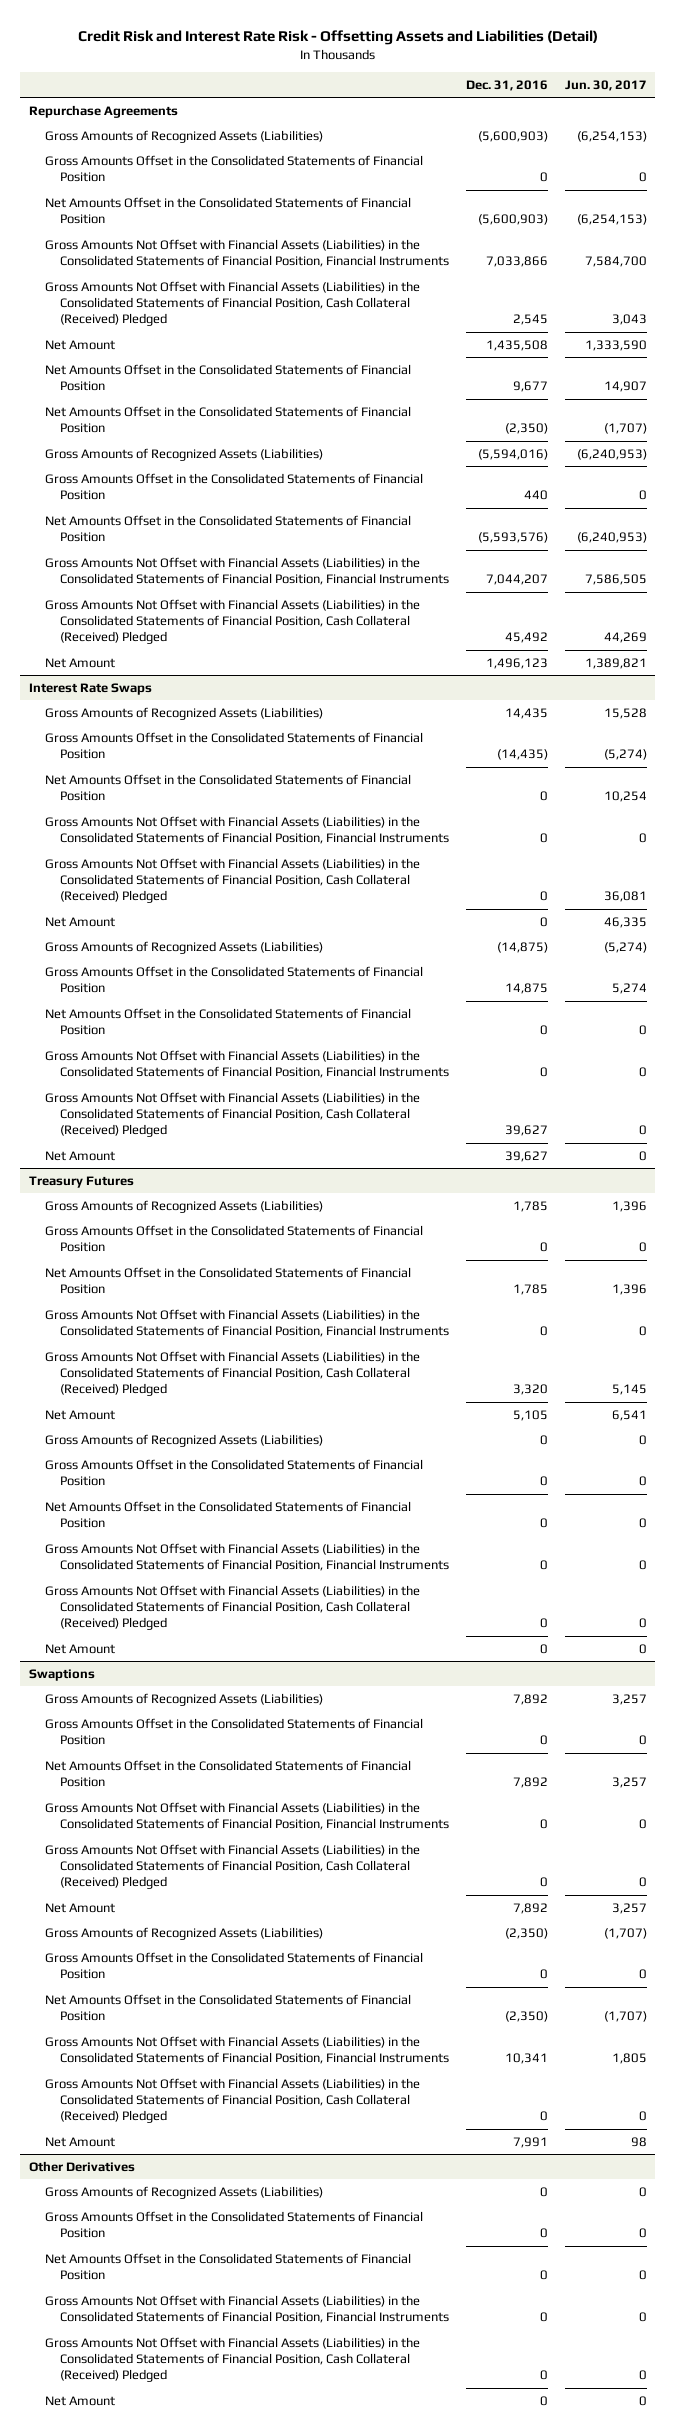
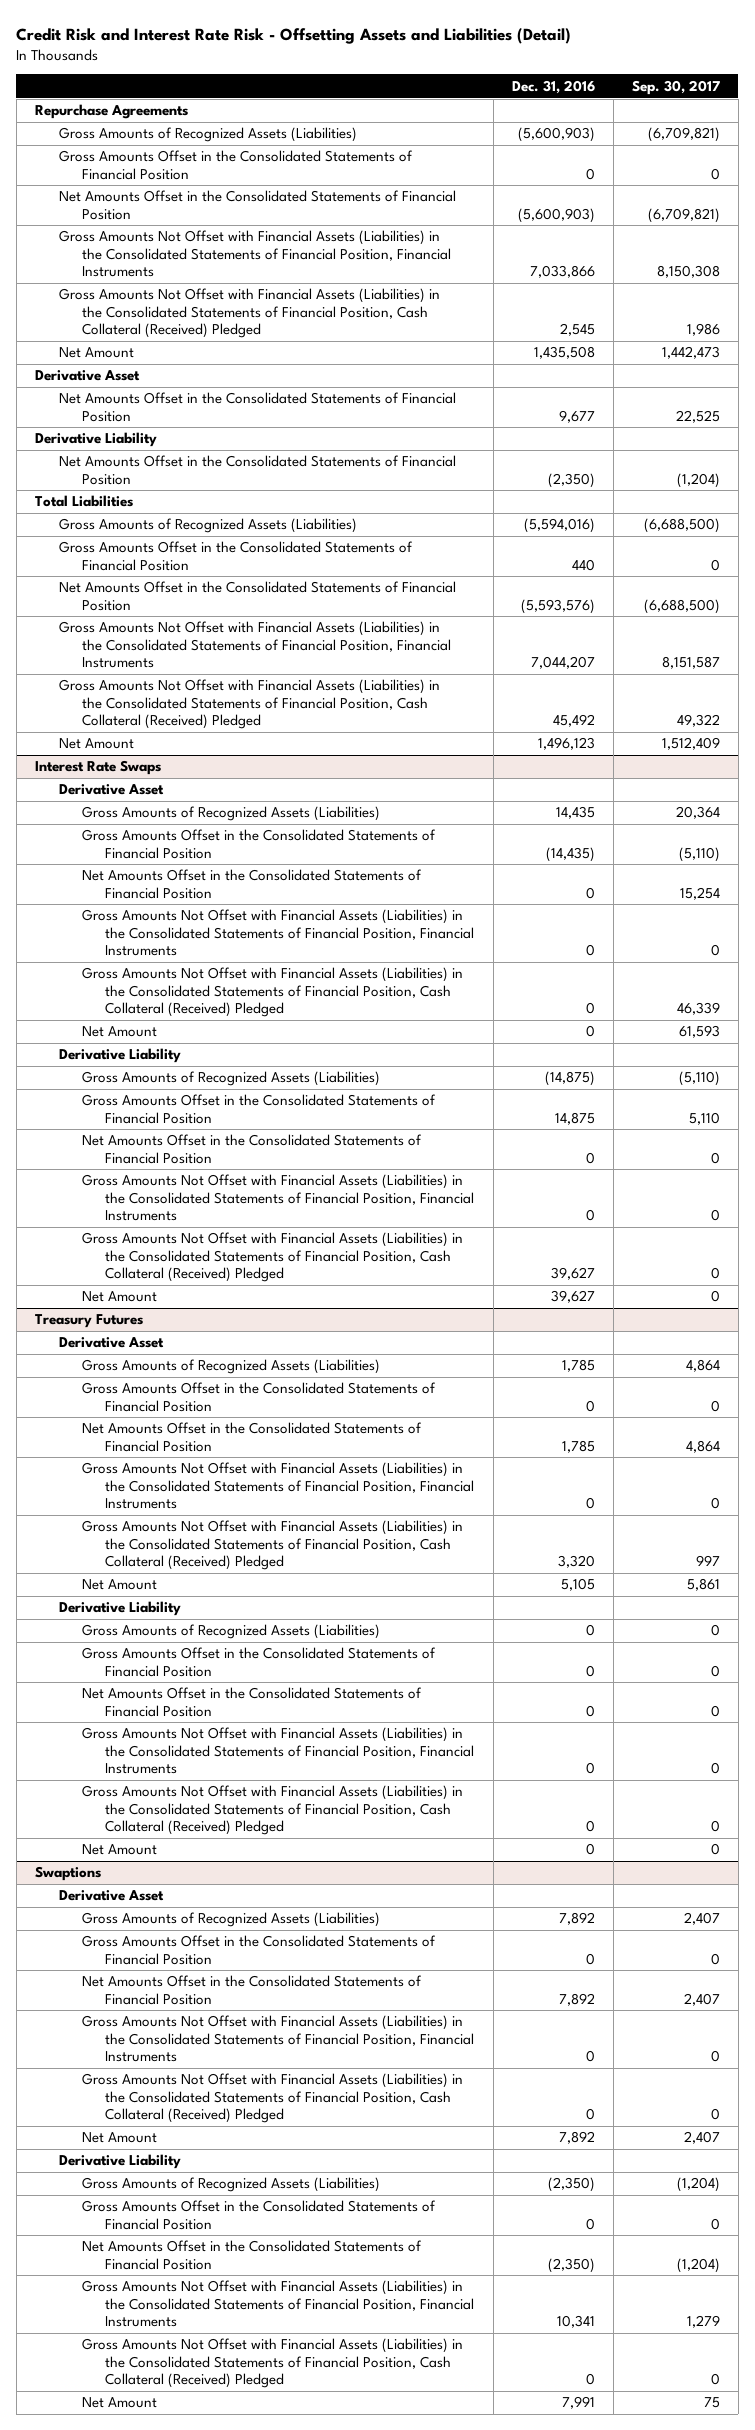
[565,79,648,91] Jun. 30, 2017 -> none
none -> [631,79,720,95] Sep. 30, 2017
none -> [35,370,141,382] Derivative Asset
none -> [35,432,158,448] Derivative Liability
none -> [35,495,134,508] Total Liabilities
none -> [58,784,164,796] Derivative Asset
none -> [58,1048,181,1064] Derivative Liability
none -> [58,1337,164,1349] Derivative Asset
none -> [58,1601,181,1617] Derivative Liability
none -> [58,1890,164,1902] Derivative Asset
none -> [58,2154,181,2170] Derivative Liability
[28,2161,135,2173] Other Derivatives -> none
[44,2186,323,2200] Gross Amounts of Recognized Assets (Liabilities) -> none
[44,2211,423,2239] Gross Amounts Offset in the Consolidated Statements of Financial Position -> none
[44,2253,411,2281] Net Amounts Offset in the Consolidated Statements of Financial Position -> none
[44,2295,450,2324] Gross Amounts Not Offset with Financial Assets (Liabilities) in the Consolidated Statements of Financial Position, Financial Instruments -> none
[44,2337,420,2383] Gross Amounts Not Offset with Financial Assets (Liabilities) in the Consolidated Statements of Financial Position, Cash Collateral (Received) Pledged -> none
[44,2396,115,2407] Net Amount -> none

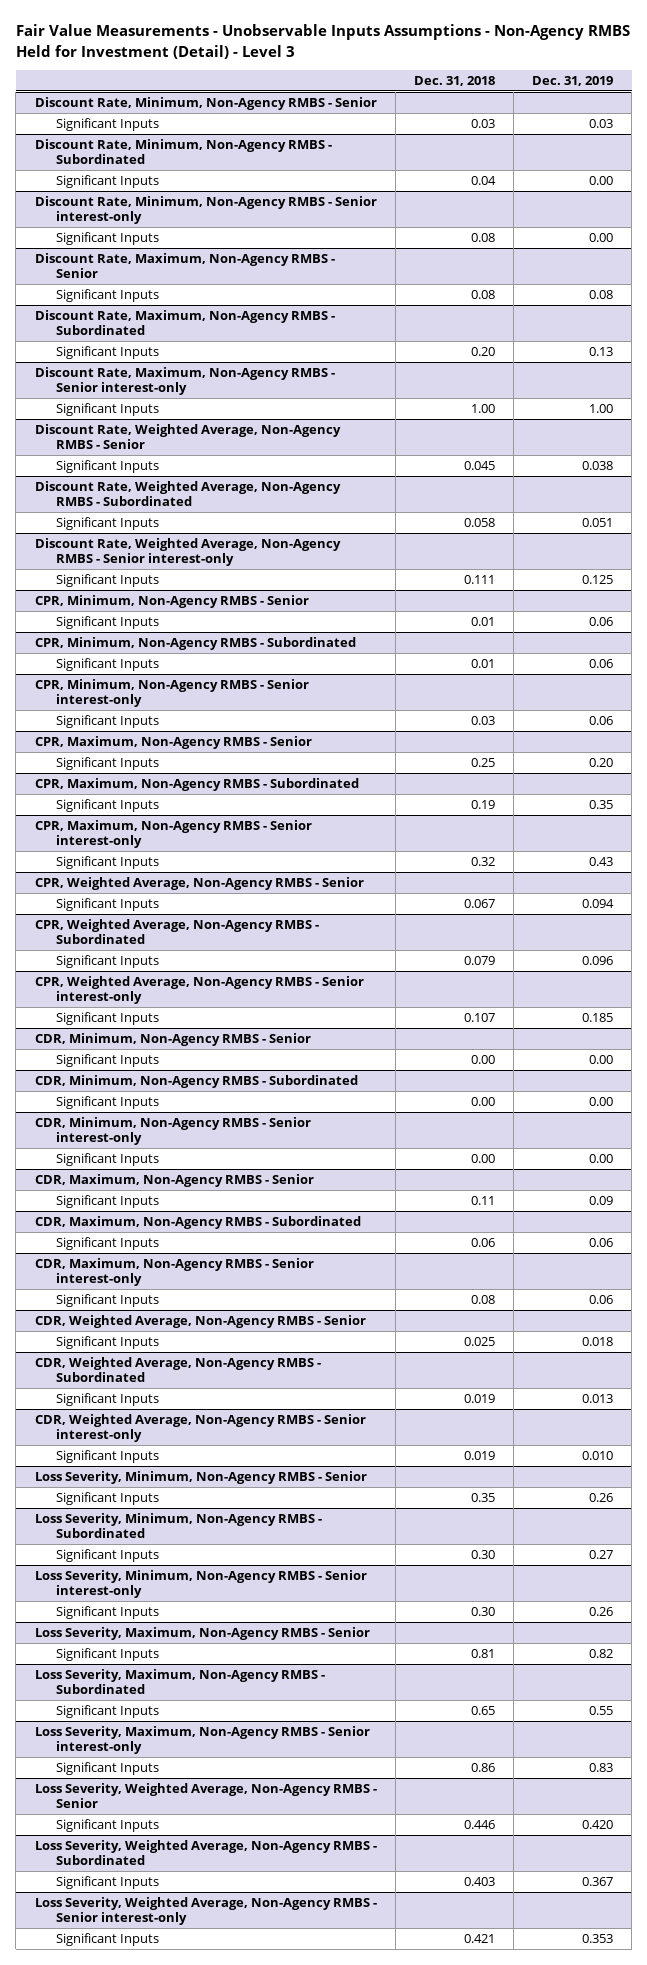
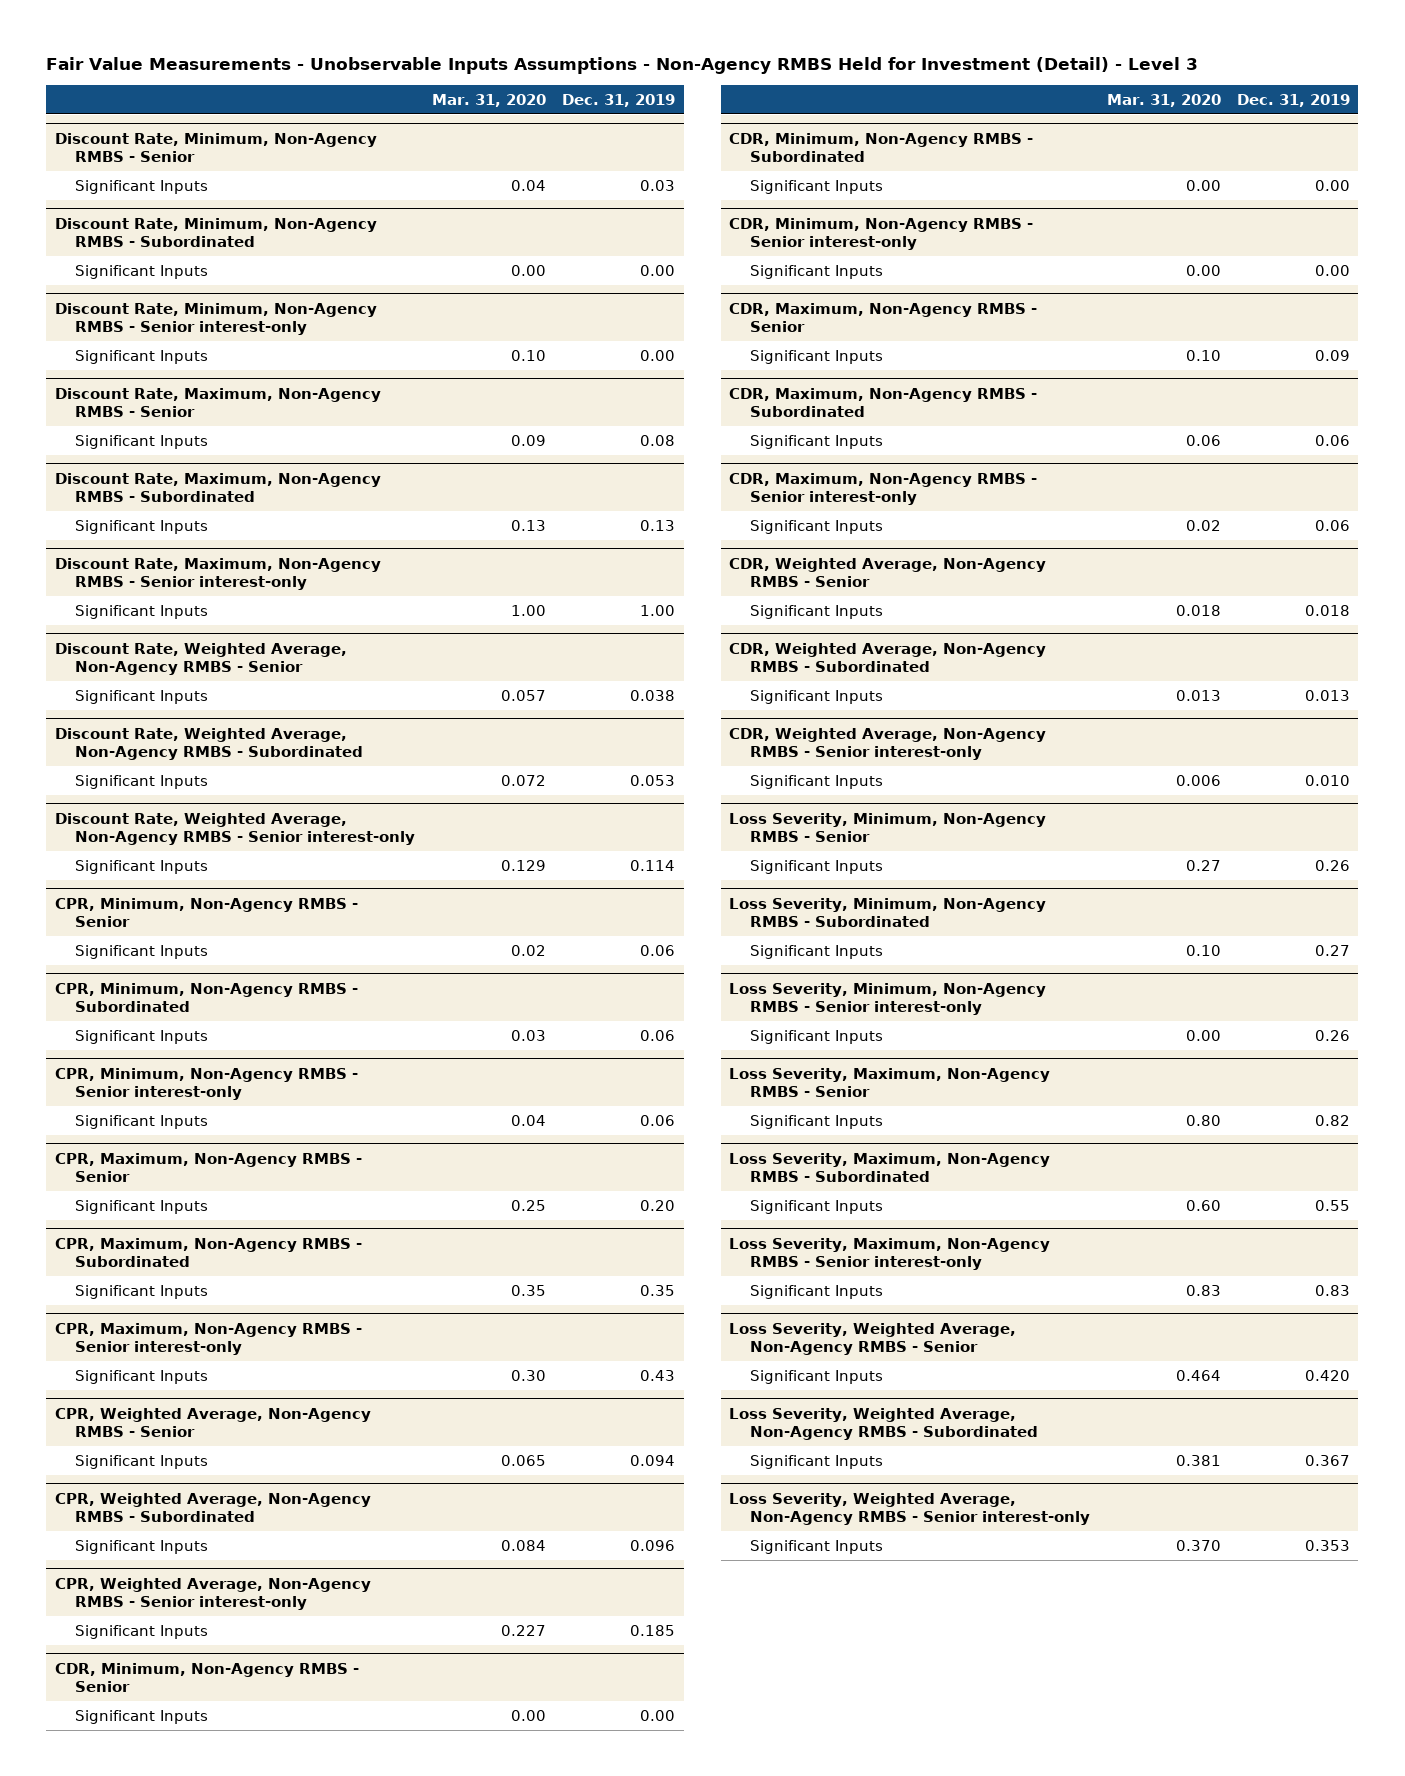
[413,75,495,86] Dec. 31, 2018 -> none
none -> [431,93,546,107] Mar. 31, 2020
[581,517,613,527] 0.051 -> [630,774,676,786] 0.053
[581,574,613,584] 0.125 -> [630,859,676,871] 0.114

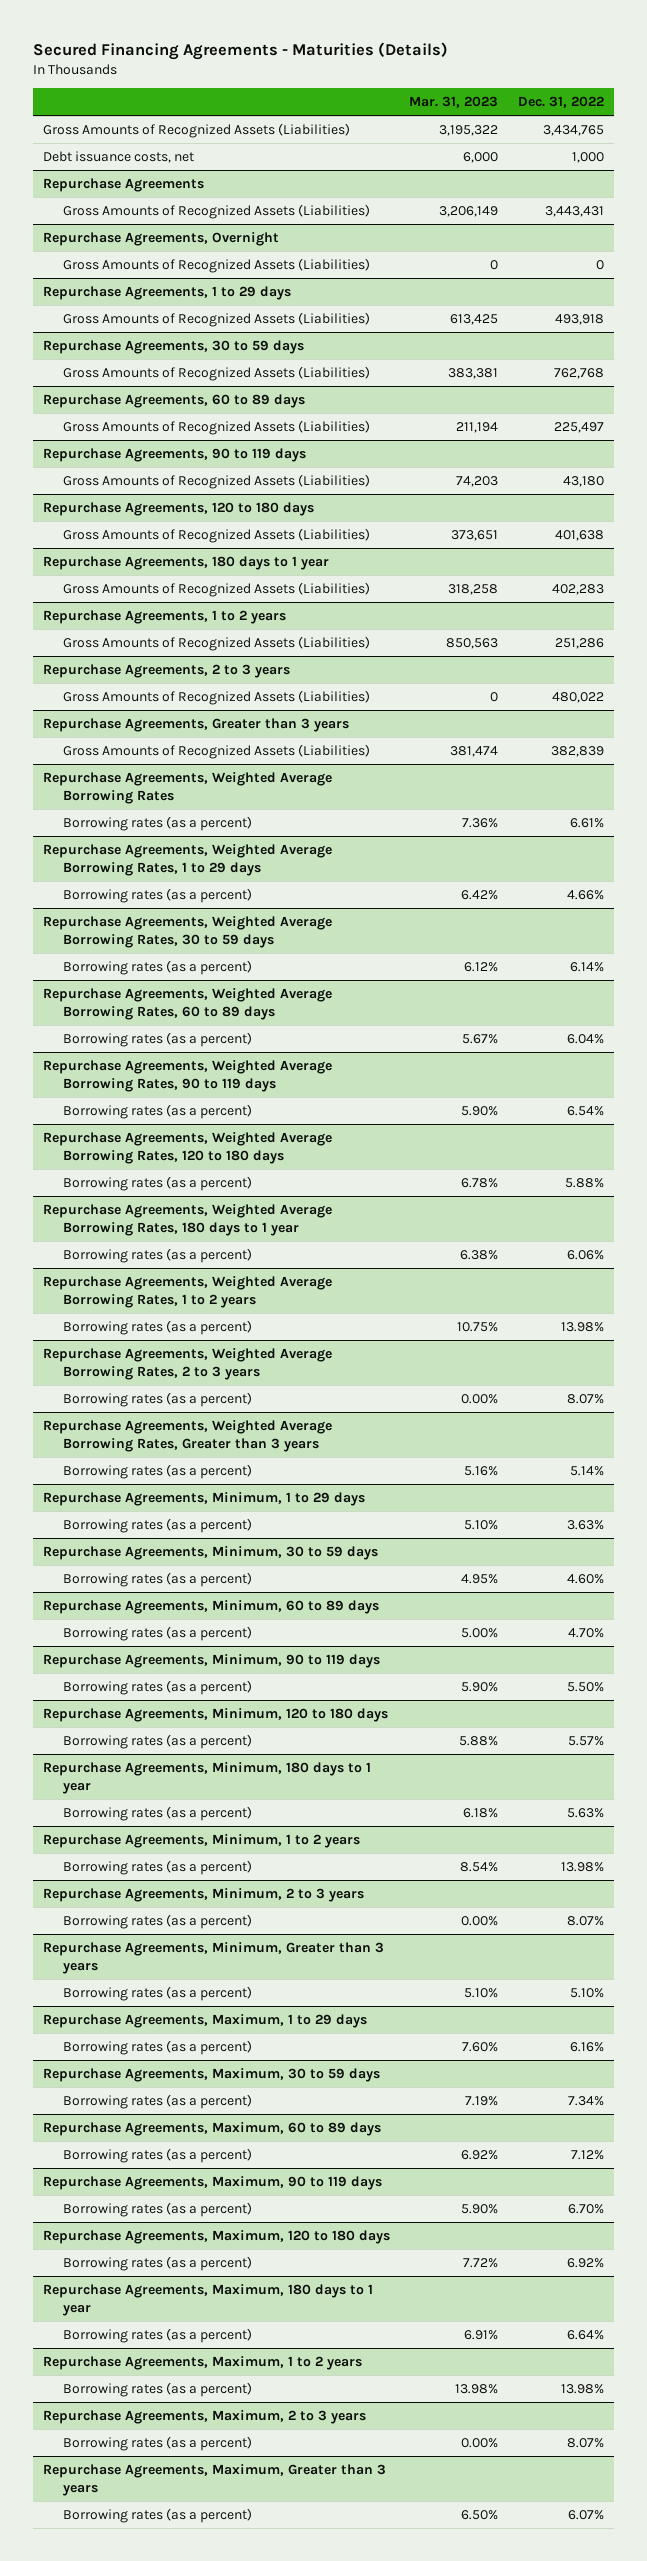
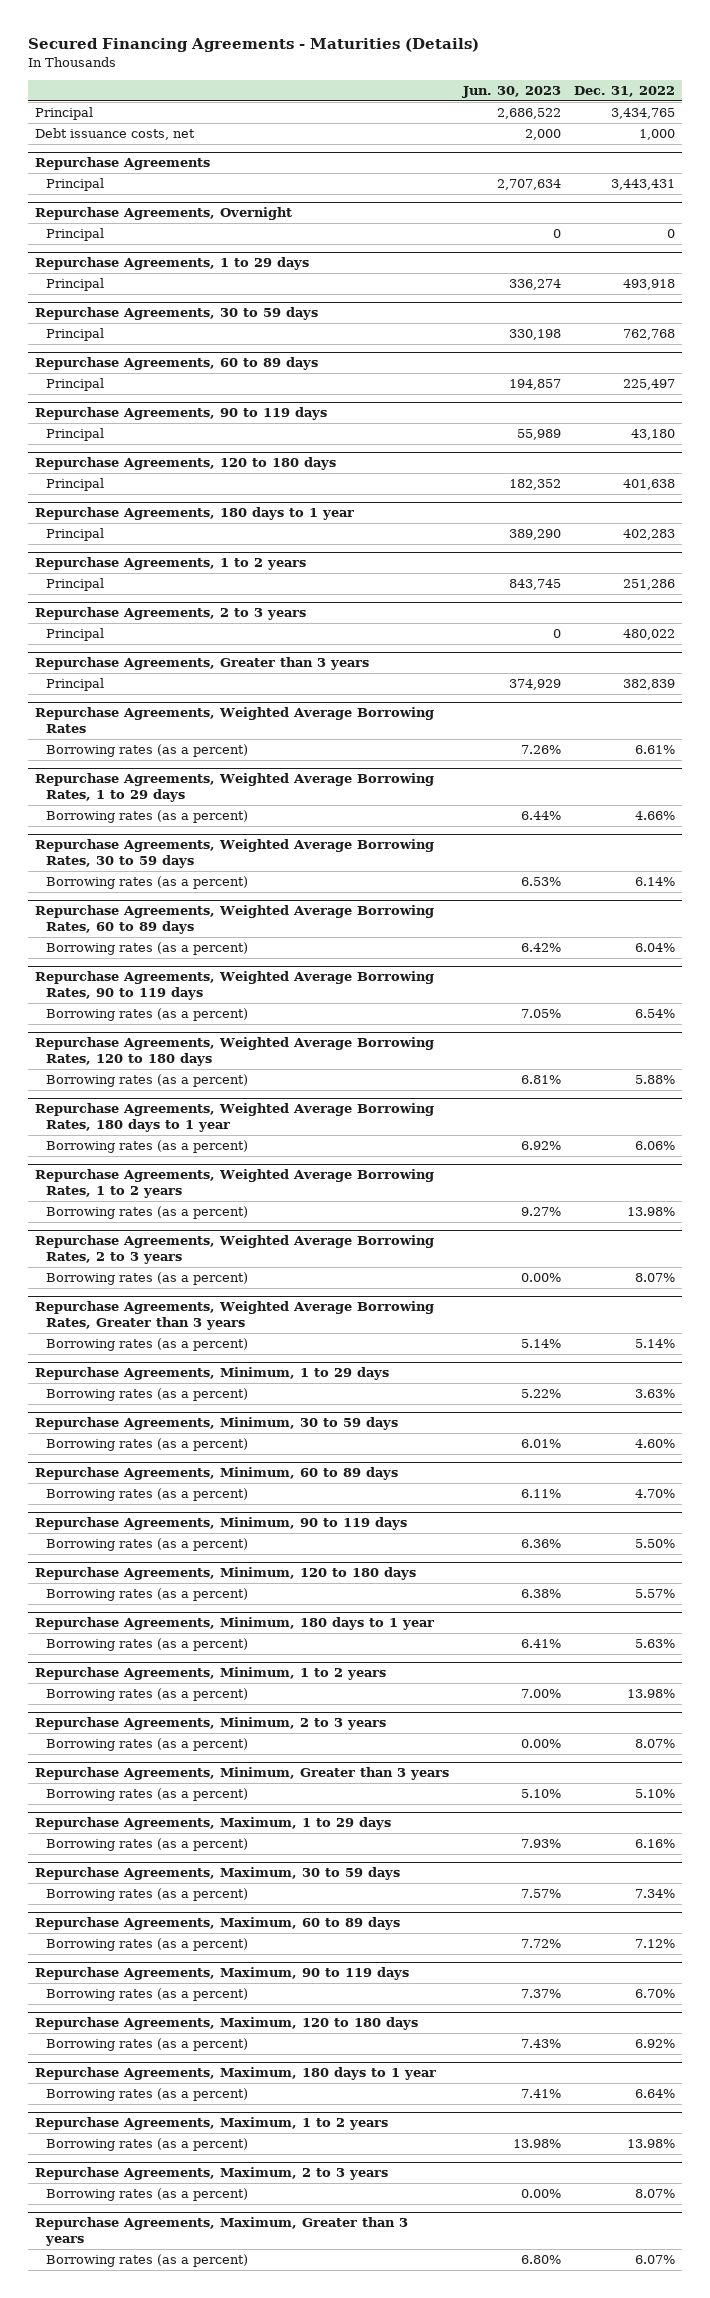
[409,96,499,109] Mar. 31, 2023 -> none
none -> [461,86,561,99] Jun. 30, 2023
[42,123,350,139] Gross Amounts of Recognized Assets (Liabilities) -> [35,107,94,121] Principal
[62,204,370,220] Gross Amounts of Recognized Assets (Liabilities) -> [46,178,105,192] Principal
[62,258,370,274] Gross Amounts of Recognized Assets (Liabilities) -> [46,228,105,242] Principal
[62,312,370,328] Gross Amounts of Recognized Assets (Liabilities) -> [46,278,105,292] Principal
[62,366,370,382] Gross Amounts of Recognized Assets (Liabilities) -> [46,328,105,342] Principal
[62,420,370,436] Gross Amounts of Recognized Assets (Liabilities) -> [46,378,105,392] Principal
[62,474,370,490] Gross Amounts of Recognized Assets (Liabilities) -> [46,428,105,442] Principal
[62,528,370,544] Gross Amounts of Recognized Assets (Liabilities) -> [46,478,105,492] Principal
[62,582,370,598] Gross Amounts of Recognized Assets (Liabilities) -> [46,528,105,542] Principal
[62,636,370,652] Gross Amounts of Recognized Assets (Liabilities) -> [46,578,105,592] Principal
[62,690,370,706] Gross Amounts of Recognized Assets (Liabilities) -> [46,628,105,642] Principal
[62,744,370,760] Gross Amounts of Recognized Assets (Liabilities) -> [46,678,105,692] Principal

